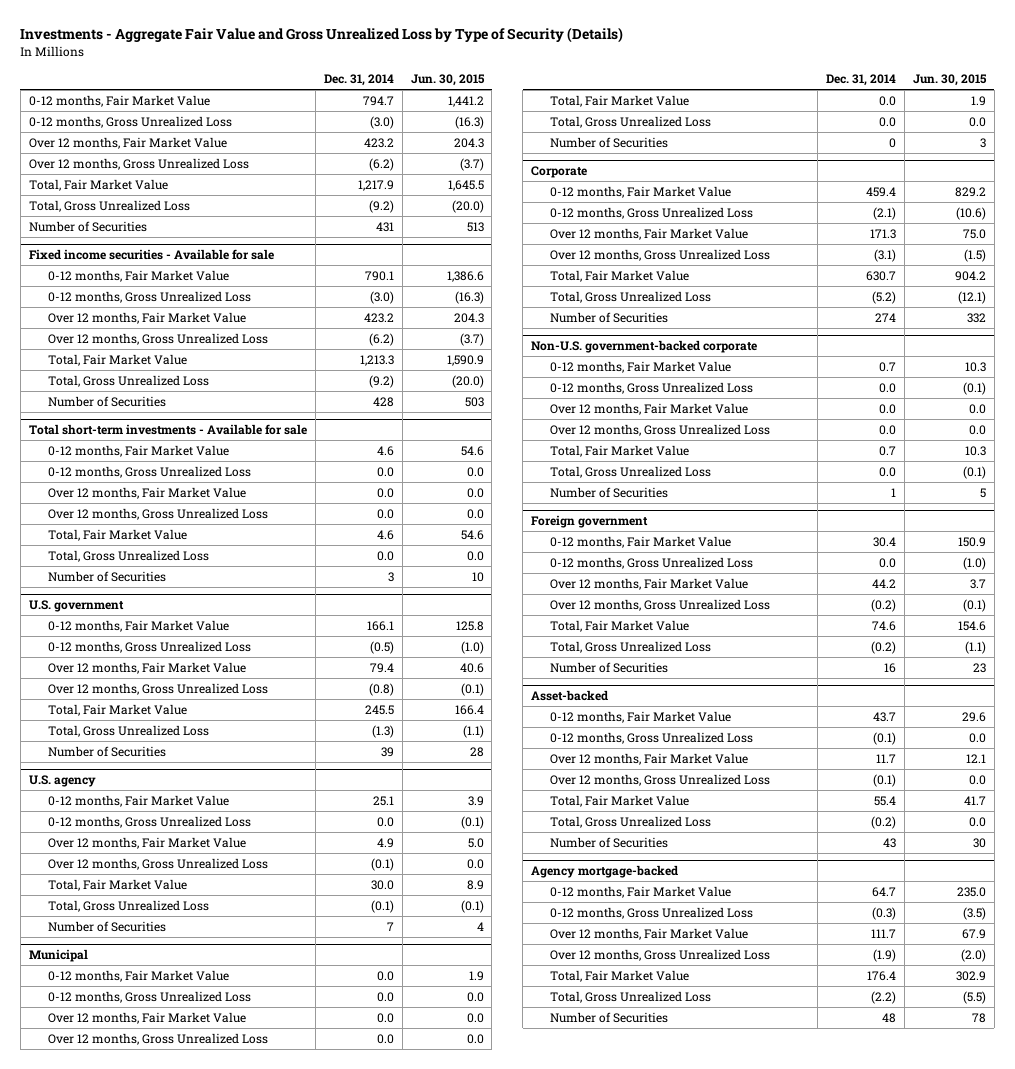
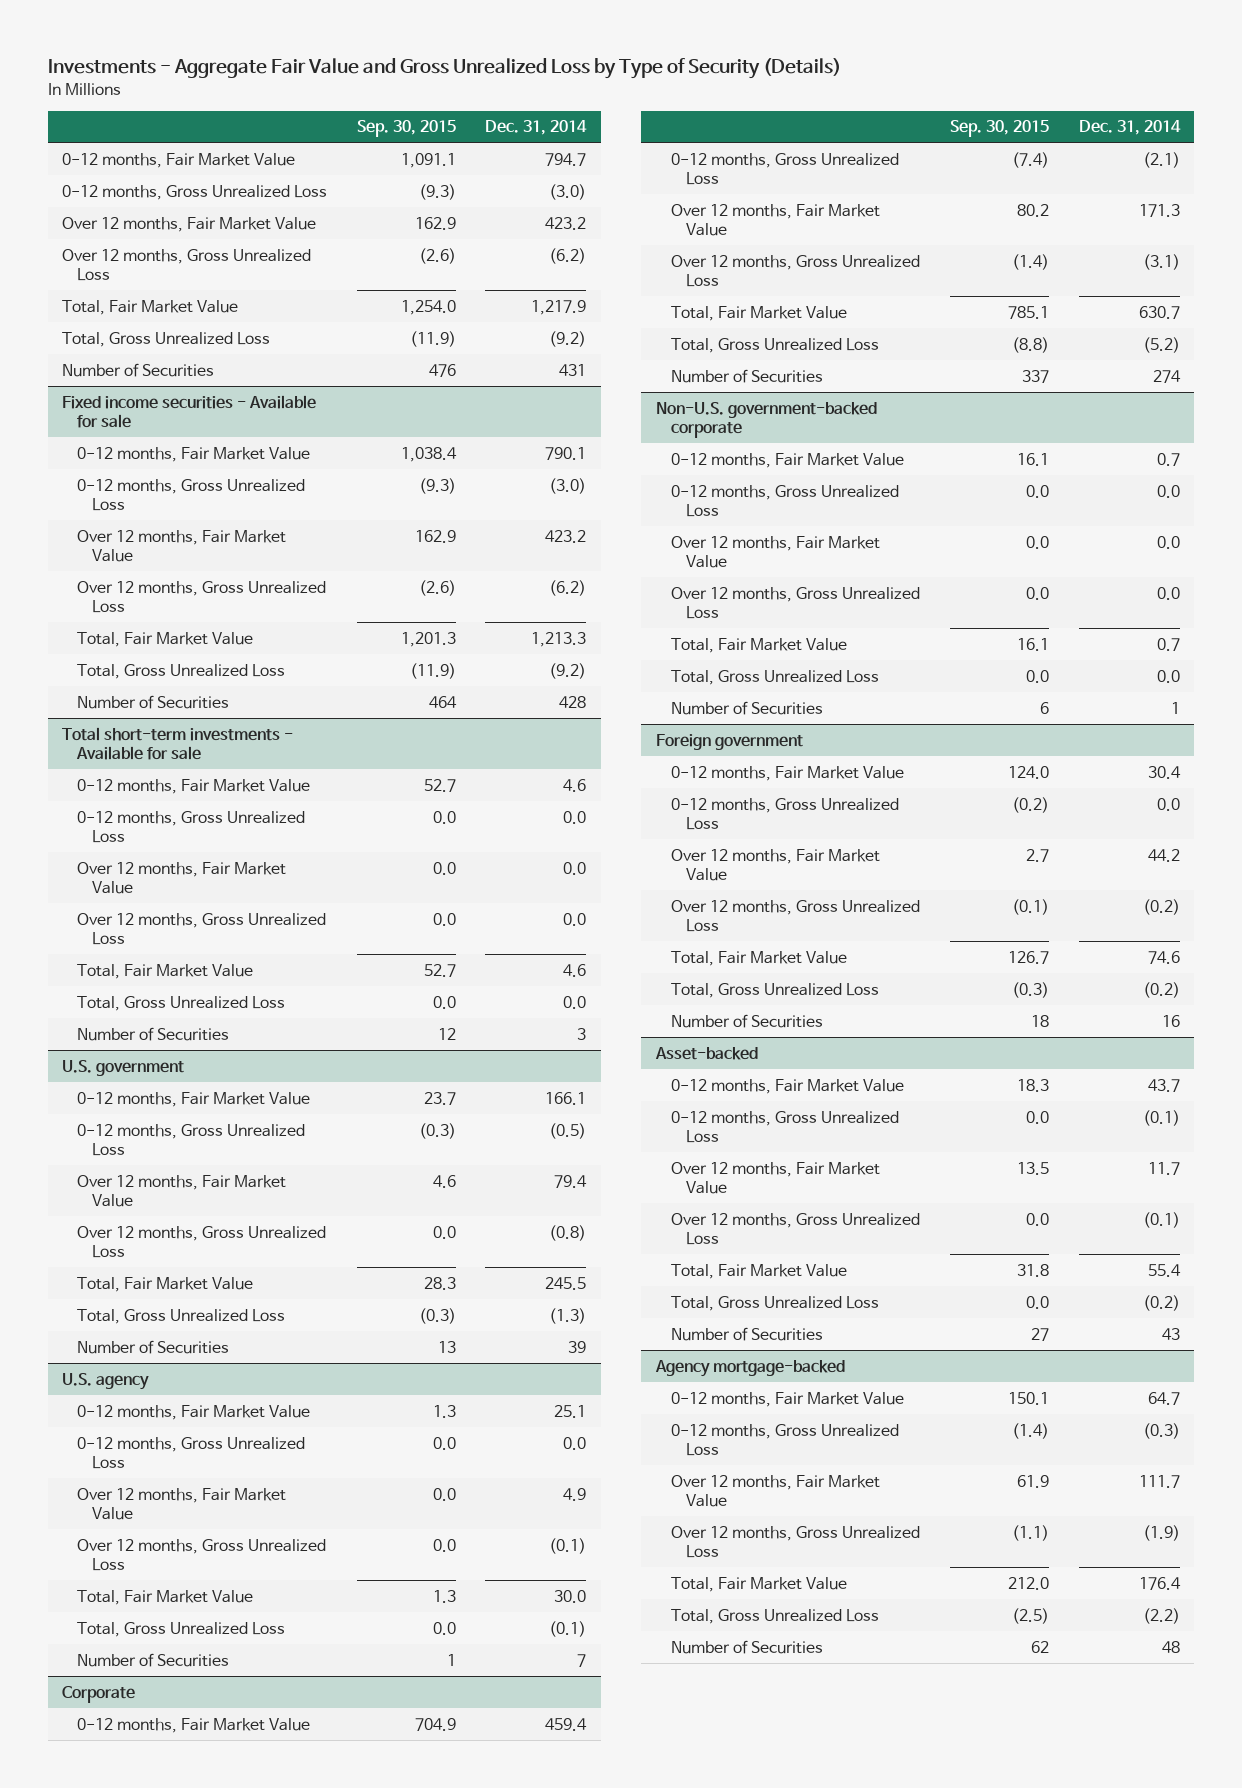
[410,73,485,86] Jun. 30, 2015 -> none
none -> [356,120,456,138] Sep. 30, 2015
[28,949,88,963] Municipal -> none
[47,969,229,982] 0-12 months, Fair Market Value -> none
[47,990,251,1003] 0-12 months, Gross Unrealized Loss -> none
[47,1011,246,1024] Over 12 months, Fair Market Value -> none
[47,1032,268,1045] Over 12 months, Gross Unrealized Loss -> none
[550,94,690,107] Total, Fair Market Value -> none
[550,115,712,128] Total, Gross Unrealized Loss -> none
[550,136,669,148] Number of Securities -> none

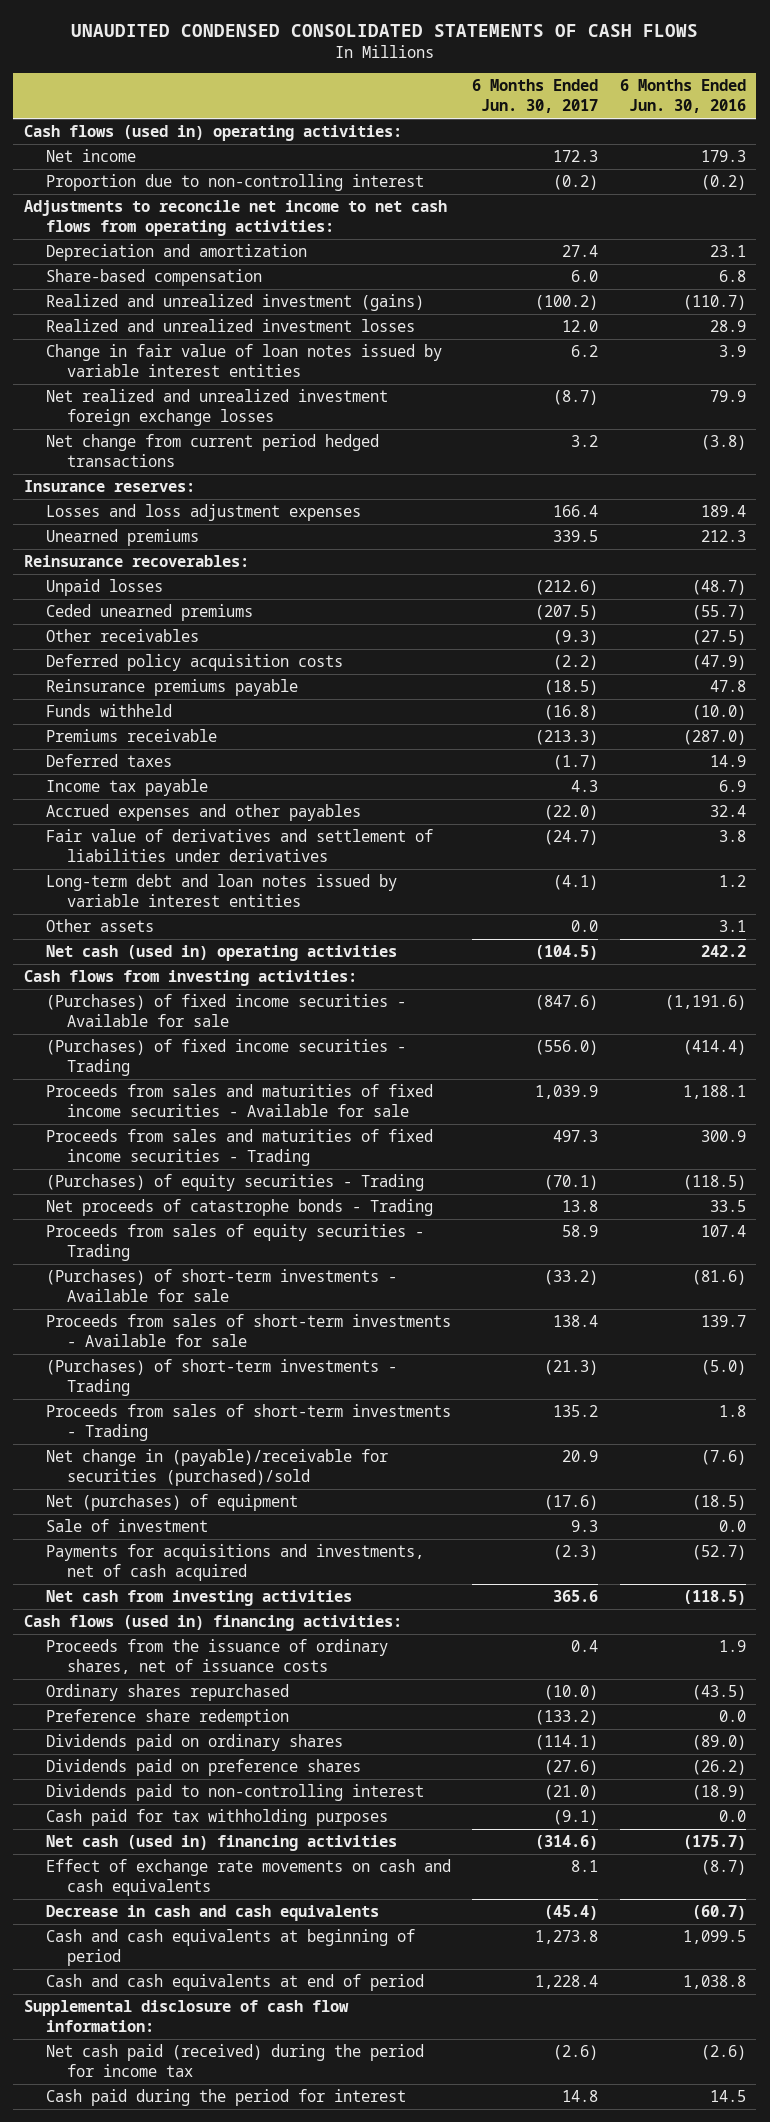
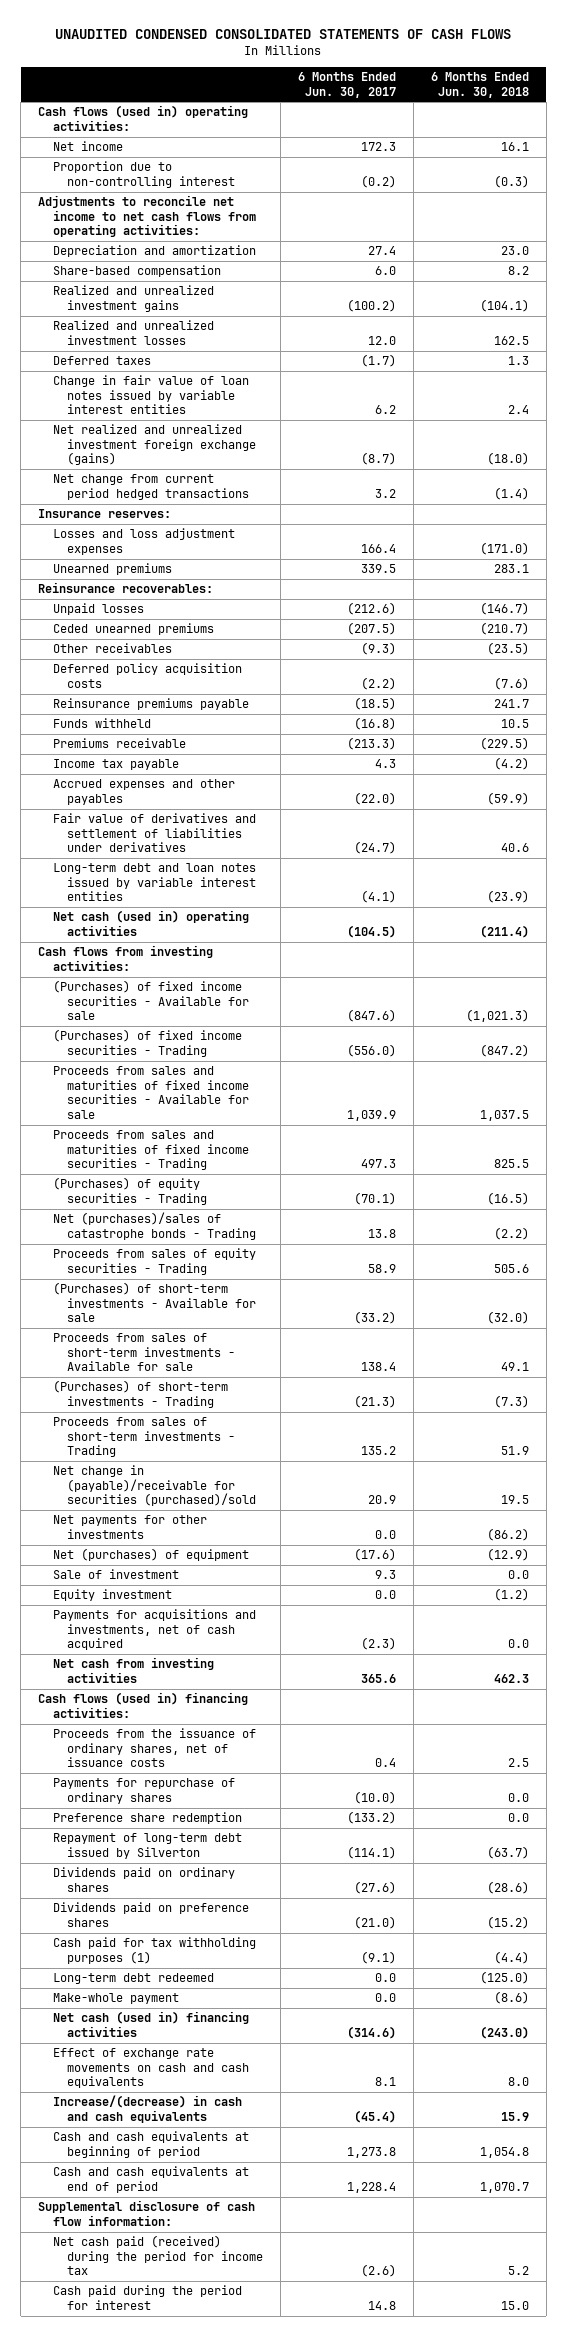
[619,79,746,114] 6 Months Ended Jun. 30, 2016 -> none
none -> [430,71,529,98] 6 Months Ended Jun. 30, 2018
[45,294,424,312] Realized and unrealized investment (gains) -> [52,285,214,312] Realized and unrealized investment gains
[45,754,172,768] Deferred taxes -> [52,356,151,366] Deferred taxes
[45,389,388,426] Net realized and unrealized investment foreign exchange losses -> [52,424,257,466] Net realized and unrealized investment foreign exchange (gains)
[45,919,154,933] Other assets -> none
[45,1199,433,1217] Net proceeds of catastrophe bonds - Trading -> [52,1212,257,1240] Net (purchases)/sales of catastrophe bonds - Trading
none -> [52,1515,207,1539] Net payments for other investments
none -> [52,1589,172,1602] Equity investment
[45,1684,289,1702] Ordinary shares repurchased -> [52,1778,235,1804] Payments for repurchase of ordinary shares
[45,1784,424,1802] Dividends paid to non-controlling interest -> none
none -> [52,1833,242,1859] Repayment of long-term debt issued by Silverton
[535,1735,599,1751] (114.1) -> [354,1880,397,1894] (27.6)
[544,1760,599,1776] (27.6) -> [354,1915,397,1929] (21.0)
[45,1809,388,1827] Cash paid for tax withholding purposes -> [52,1937,256,1964] Cash paid for tax withholding purposes (1)
none -> [52,1973,214,1985] Long-term debt redeemed
none -> [52,1993,179,2005] Make-whole payment
[45,1905,379,1922] Decrease in cash and cash equivalents -> [52,2095,242,2123] Increase/(decrease) in cash and cash equivalents

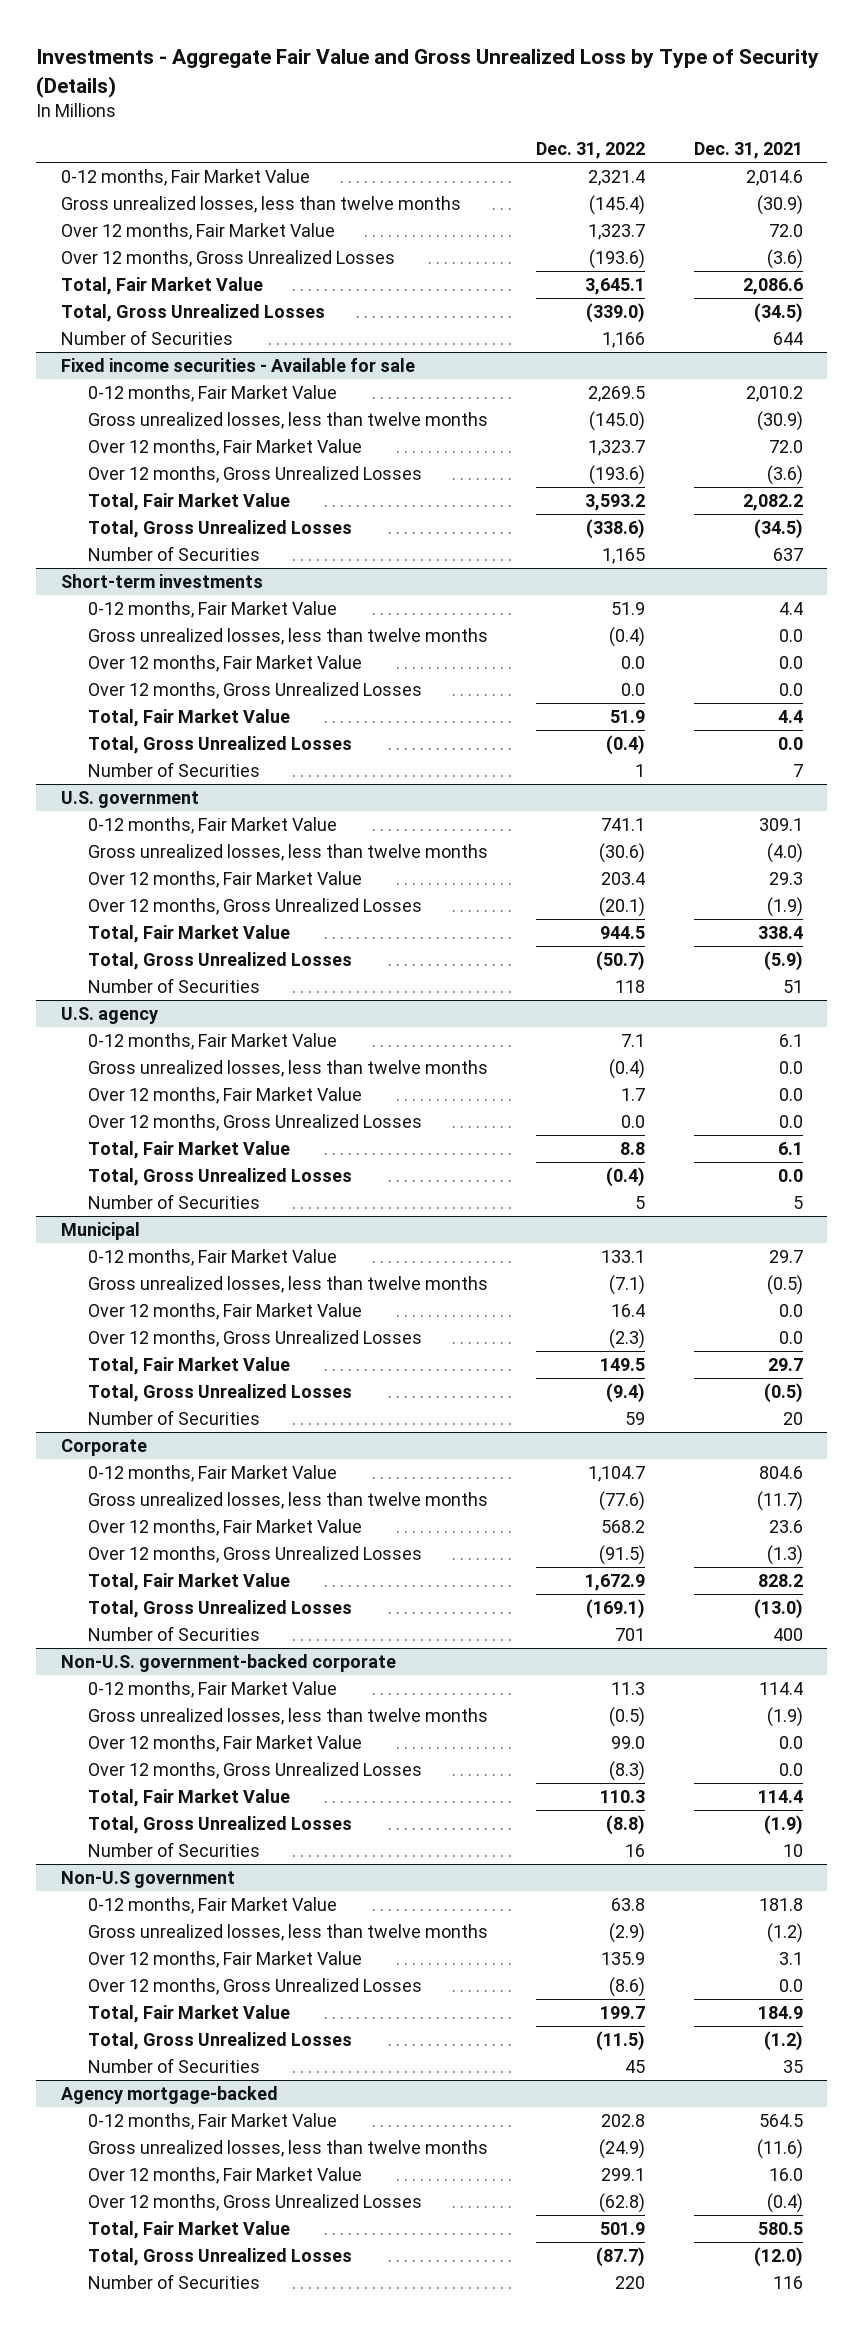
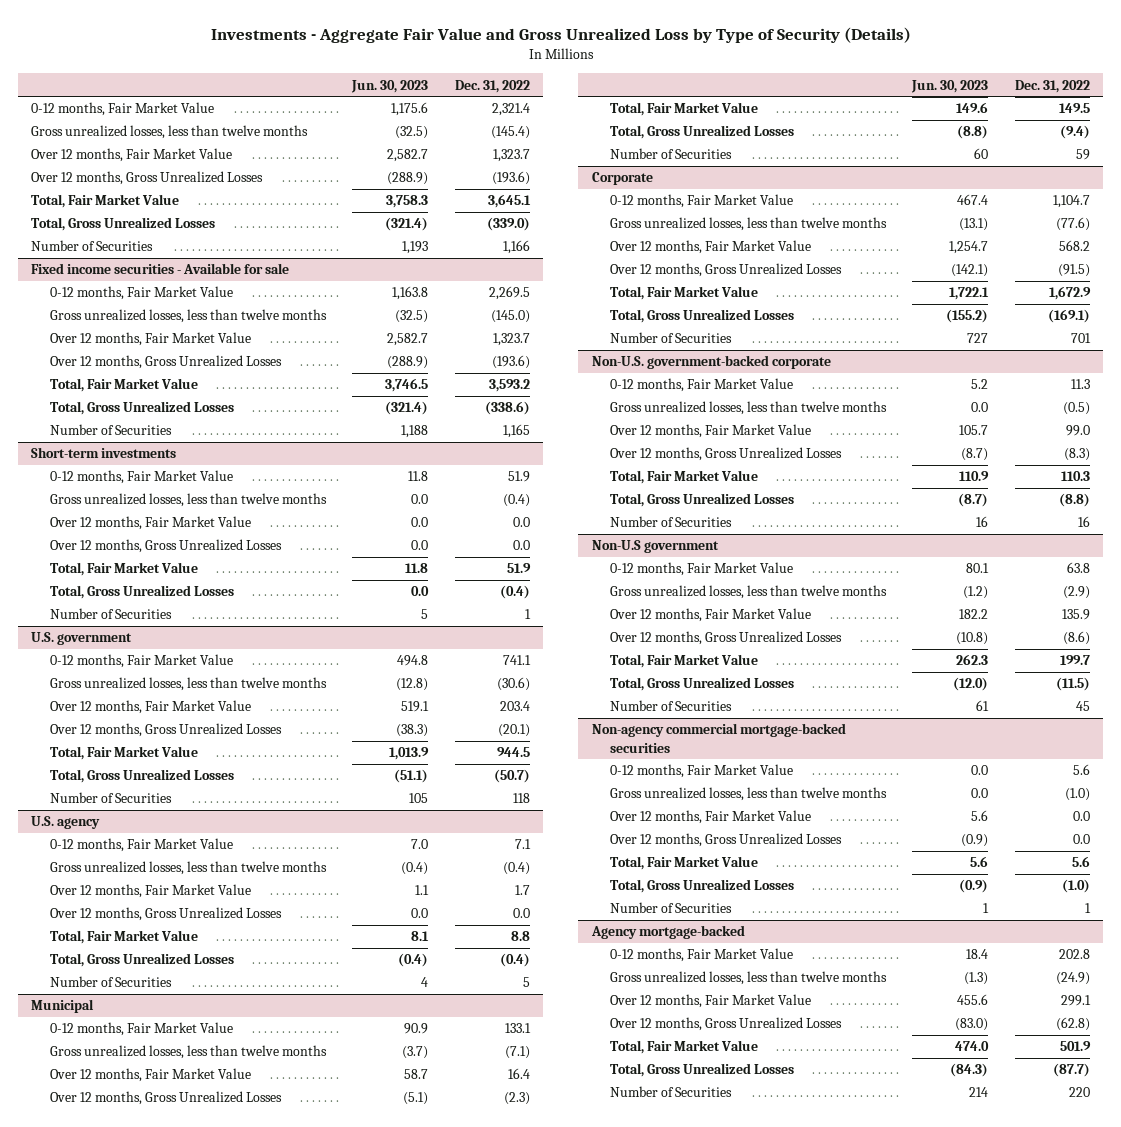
[693,142,803,160] Dec. 31, 2021 -> none
none -> [351,79,429,93] Jun. 30, 2023
none -> [591,723,846,753] Non-agency commercial mortgage-backed securities
none -> [609,764,793,779] 0-12 months, Fair Market Value
none -> [609,787,887,802] Gross unrealized losses, less than twelve months
none -> [609,810,811,825] Over 12 months, Fair Market Value
none -> [609,833,842,848] Over 12 months, Gross Unrealized Losses
none -> [609,856,758,871] Total, Fair Market Value
none -> [609,879,794,894] Total, Gross Unrealized Losses
none -> [609,902,732,914] Number of Securities

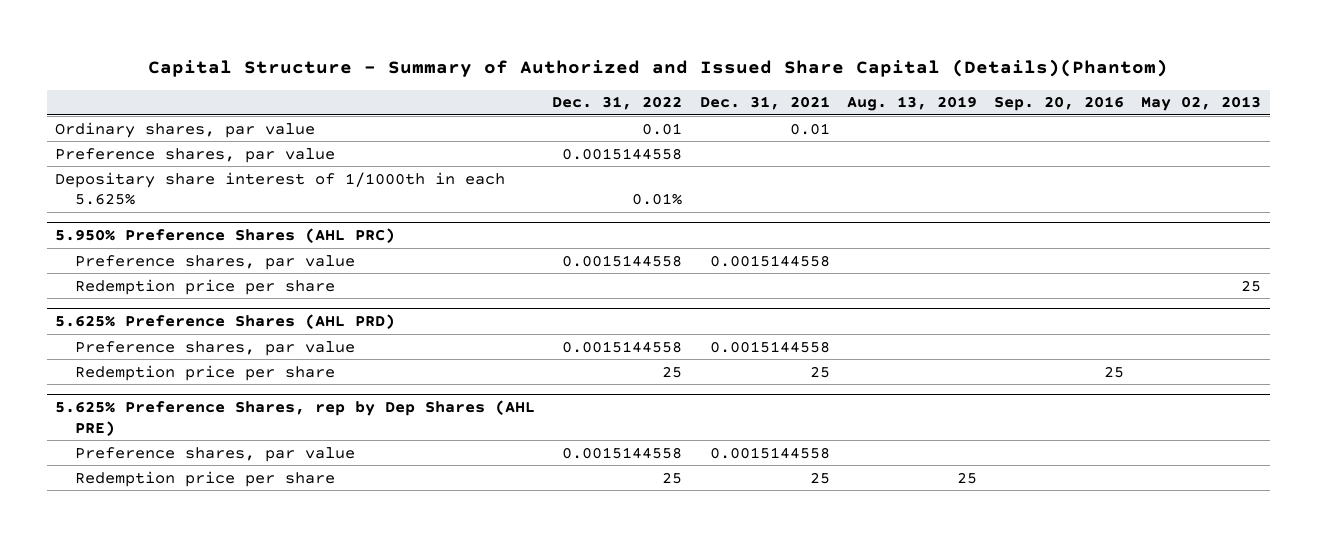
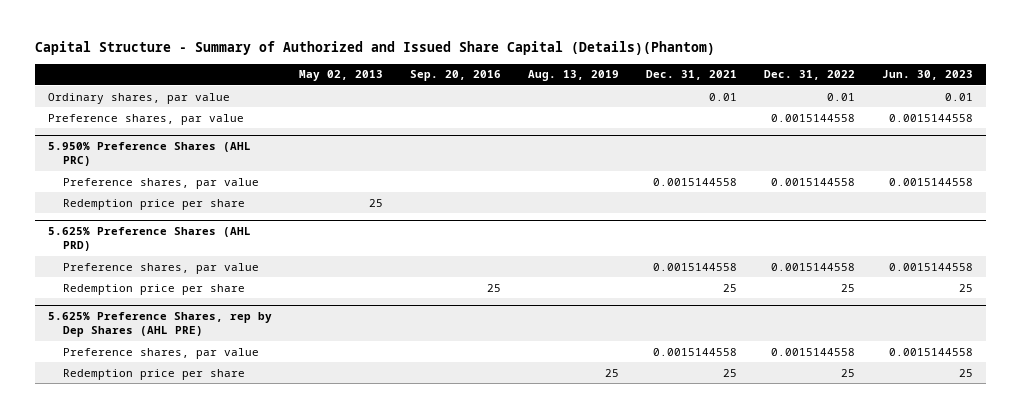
none -> [881,70,973,81] Jun. 30, 2023
[55,171,506,206] Depositary share interest of 1/1000th in each 5.625% -> none

